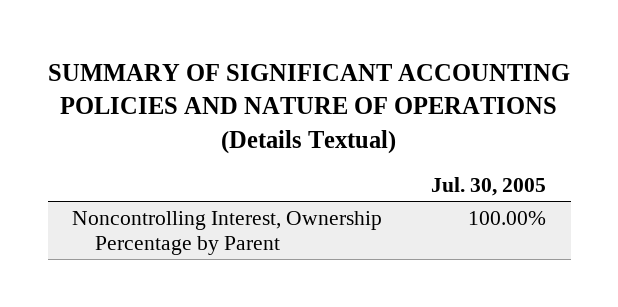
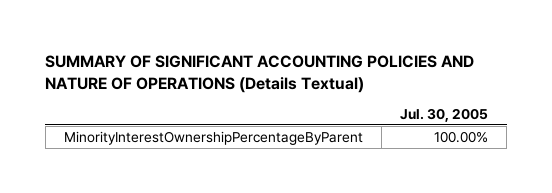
[72,211,383,256] Noncontrolling Interest, Ownership Percentage by Parent -> [63,131,363,146] MinorityInterestOwnershipPercentageByParent

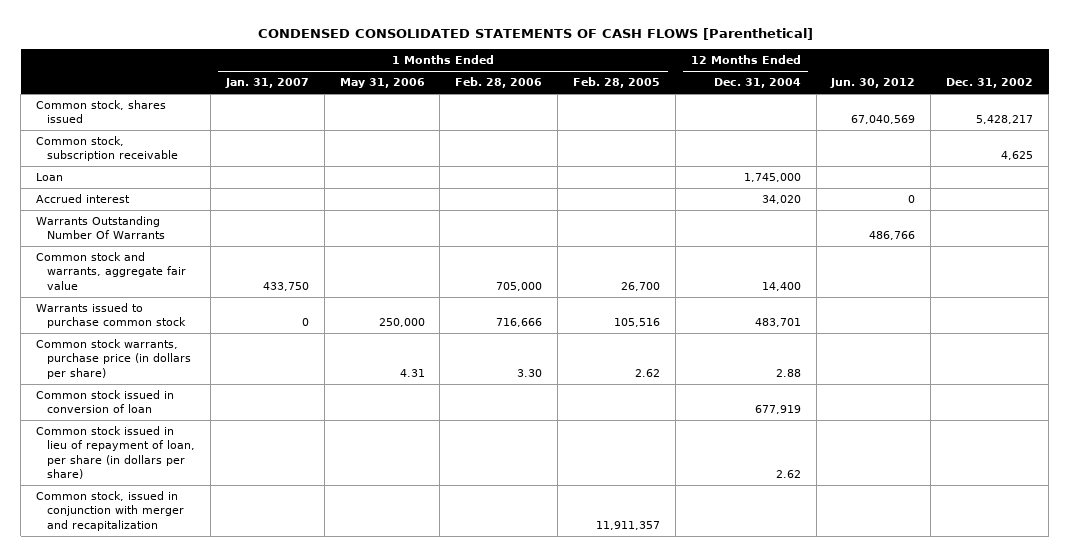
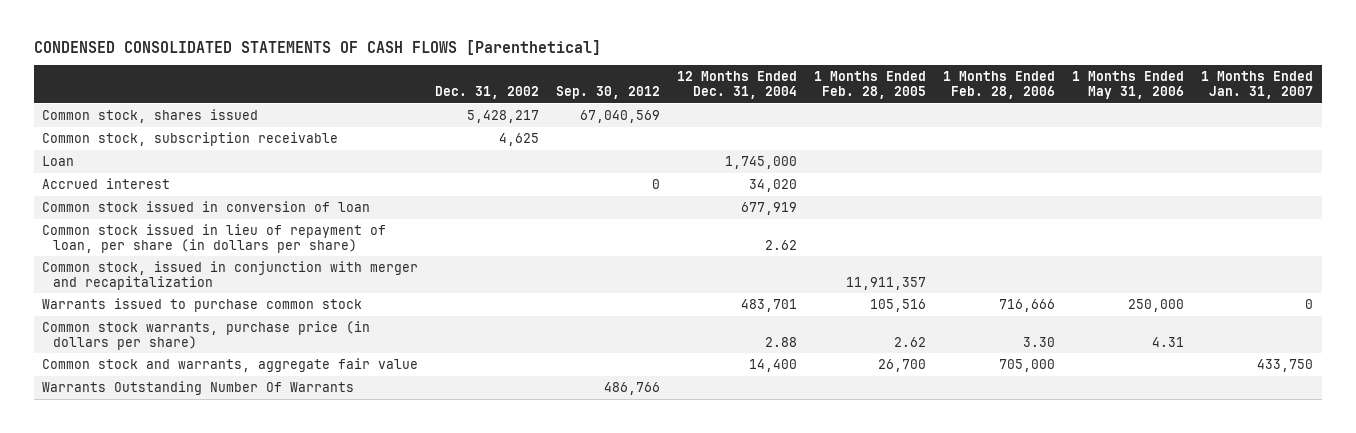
[830,78,916,89] Jun. 30, 2012 -> none
none -> [556,86,661,100] Sep. 30, 2012
[36,303,187,329] Warrants issued to purchase common stock -> [42,297,363,312] Warrants issued to purchase common stock
[36,339,192,379] Common stock warrants, purchase price (in dollars per share) -> [42,320,371,350] Common stock warrants, purchase price (in dollars per share)
[36,252,187,290] Common stock and warrants, aggregate fair value -> [42,357,419,372] Common stock and warrants, aggregate fair value
[36,216,166,240] Warrants Outstanding Number Of Warrants -> [42,380,355,395] Warrants Outstanding Number Of Warrants

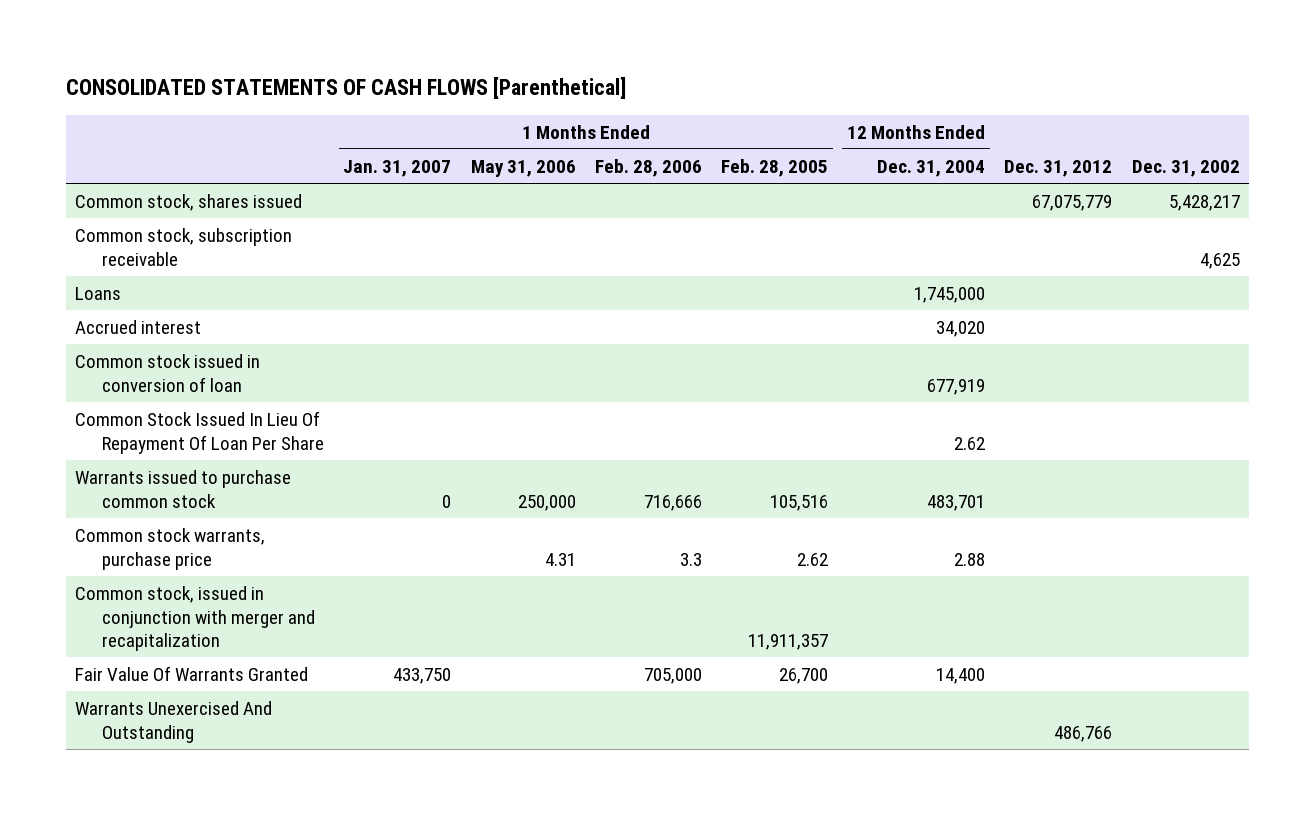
[33,40,601,56] CONDENSED CONSOLIDATED STATEMENTS OF CASH FLOWS [Parenthetical] -> [65,77,626,100] CONSOLIDATED STATEMENTS OF CASH FLOWS [Parenthetical]
[556,86,661,100] Sep. 30, 2012 -> none
none -> [1004,159,1113,177] Dec. 31, 2012
[42,155,75,166] Loan -> [75,286,122,300] Loans
[42,223,387,253] Common stock issued in lieu of repayment of loan, per share (in dollars per share) -> [75,410,325,454] Common Stock Issued In Lieu Of Repayment Of Loan Per Share
[42,320,371,350] Common stock warrants, purchase price (in dollars per share) -> [75,527,266,570] Common stock warrants, purchase price
[1023,336,1056,347] 3.30 -> [679,552,702,566] 3.3
[42,260,419,290] Common stock, issued in conjunction with merger and recapitalization -> [75,585,316,652] Common stock, issued in conjunction with merger and recapitalization
[42,357,419,372] Common stock and warrants, aggregate fair value -> [75,665,309,681] Fair Value Of Warrants Granted
[42,380,355,395] Warrants Outstanding Number Of Warrants -> [75,700,273,743] Warrants Unexercised And Outstanding

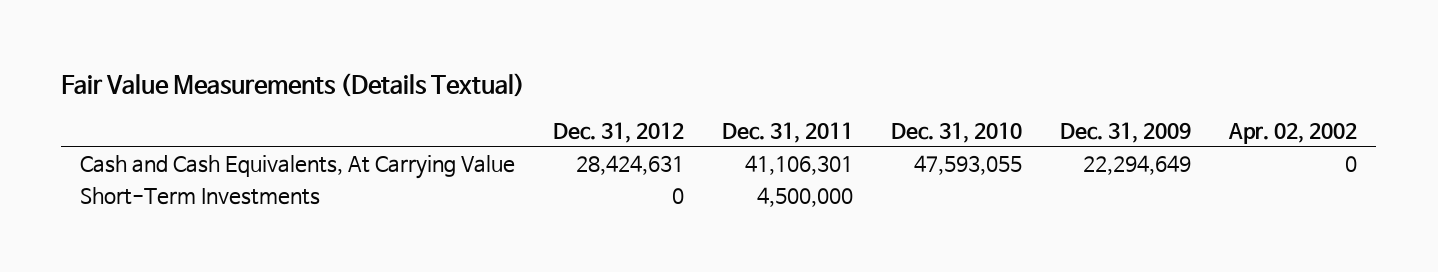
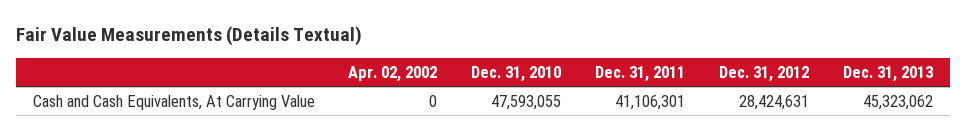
[1060,121,1192,143] Dec. 31, 2009 -> none
none -> [843,65,934,82] Dec. 31, 2013
[80,186,321,205] Short-Term Investments -> none

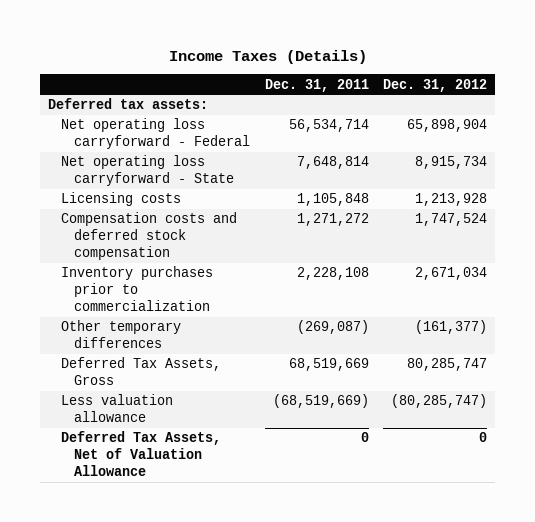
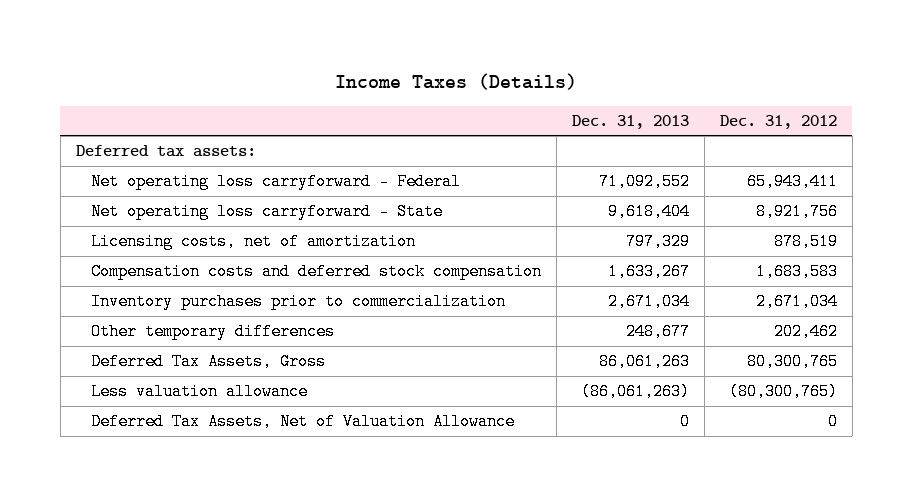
[264,78,369,92] Dec. 31, 2011 -> none
none -> [571,115,689,130] Dec. 31, 2013
[407,119,488,133] 65,898,904 -> [746,173,838,191] 65,943,411
[415,156,488,170] 8,915,734 -> [755,203,838,221] 8,921,756
[60,192,181,207] Licensing costs -> [90,233,416,251] Licensing costs, net of amortization
[415,193,488,207] 1,213,928 -> [773,233,838,251] 878,519
[415,213,488,227] 1,747,524 -> [755,263,838,281] 1,683,583
[415,320,488,335] (161,377) -> [773,323,838,341] 202,462
[407,358,488,372] 80,285,747 -> [746,353,838,371] 80,300,765
[391,394,488,409] (80,285,747) -> [728,383,838,401] (80,300,765)

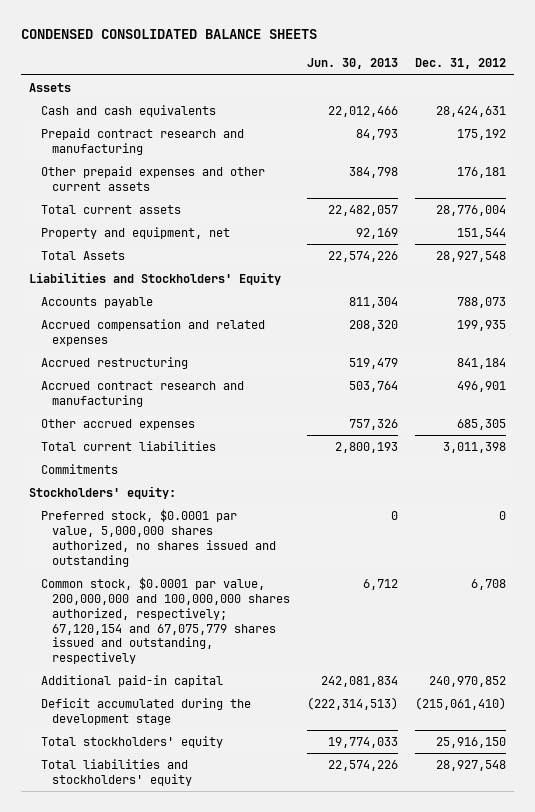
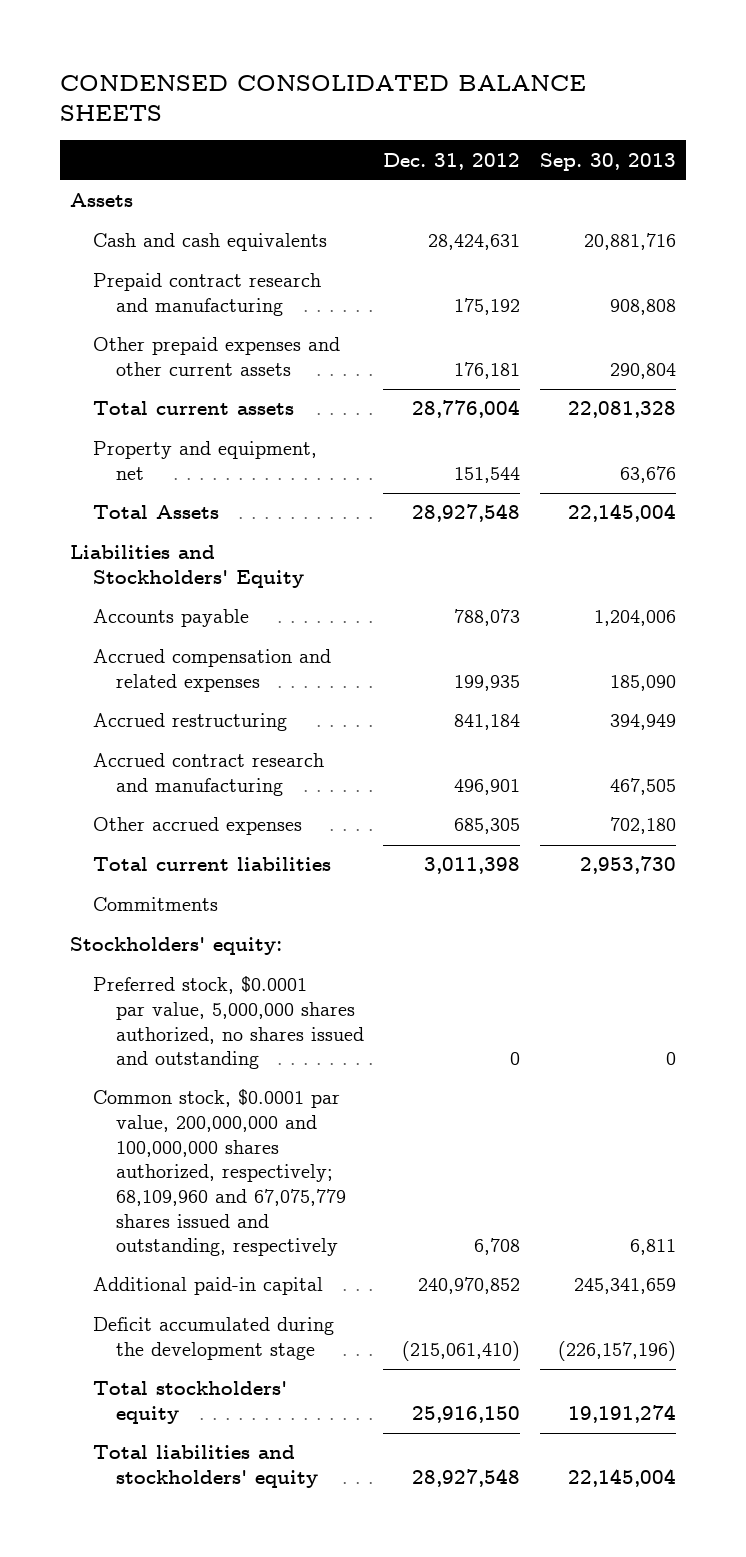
[306,58,398,70] Jun. 30, 2013 -> none
none -> [539,152,676,171] Sep. 30, 2013
[40,577,291,665] Common stock, $0.0001 par value, 200,000,000 and 100,000,000 shares authorized, respectively; 67,120,154 and 67,075,779 shares issued and outstanding, respectively -> [93,1089,346,1257] Common stock, $0.0001 par value, 200,000,000 and 100,000,000 shares authorized, respectively; 68,109,960 and 67,075,779 shares issued and outstanding, respectively

